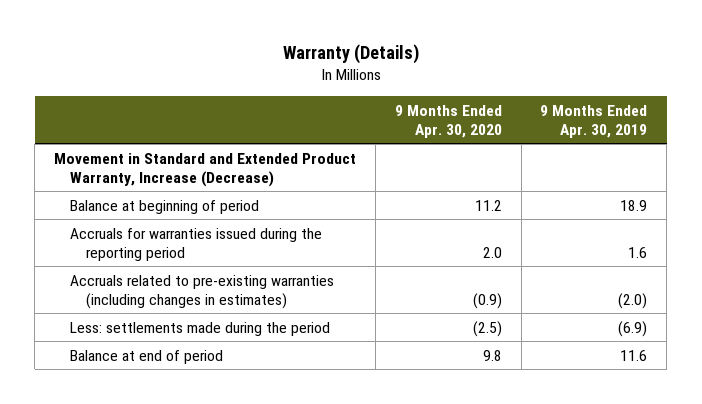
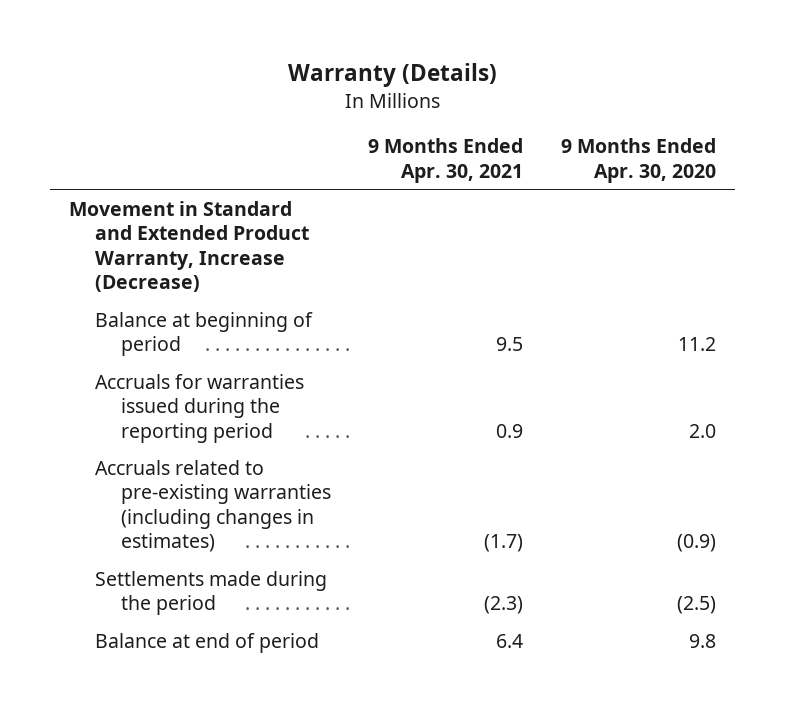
[540,104,648,138] 9 Months Ended Apr. 30, 2019 -> none
none -> [368,138,524,183] 9 Months Ended Apr. 30, 2021
[70,321,331,336] Less: settlements made during the period -> [95,570,328,616] Settlements made during the period

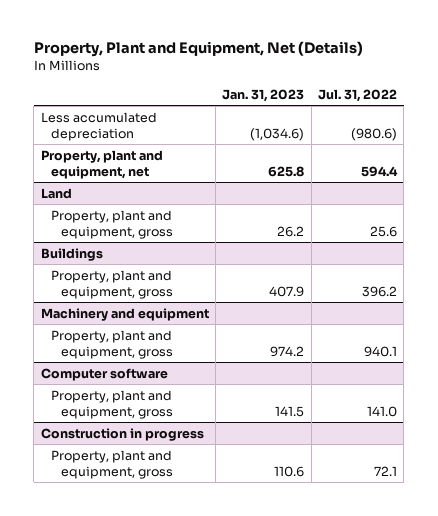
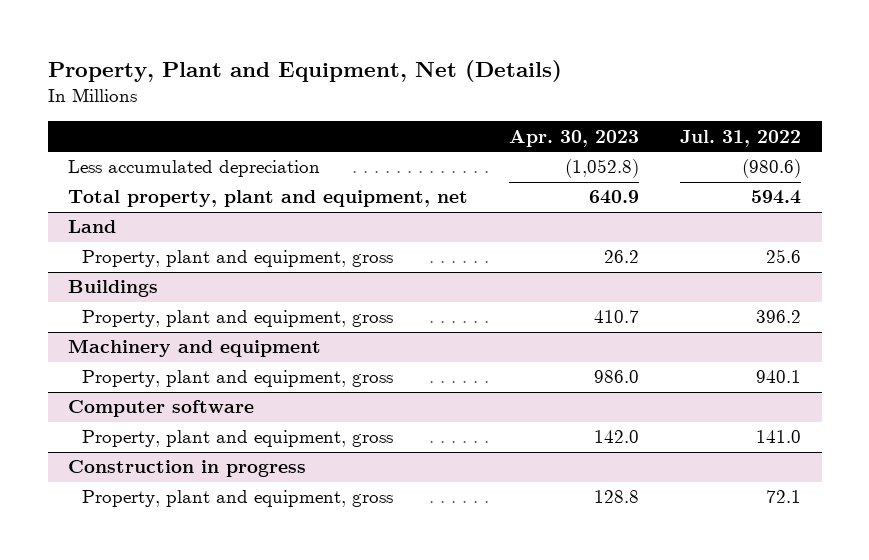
[222,88,305,102] Jan. 31, 2023 -> none
none -> [509,129,640,147] Apr. 30, 2023
[40,149,163,179] Property, plant and equipment, net -> [68,190,469,208] Total property, plant and equipment, net

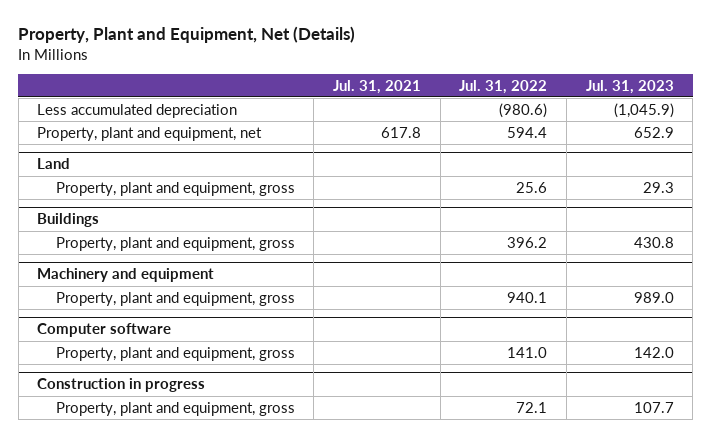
[509,129,640,147] Apr. 30, 2023 -> none
none -> [332,79,421,94] Jul. 31, 2021
none -> [585,79,674,94] Jul. 31, 2023
[68,190,469,208] Total property, plant and equipment, net -> [37,126,263,141] Property, plant and equipment, net

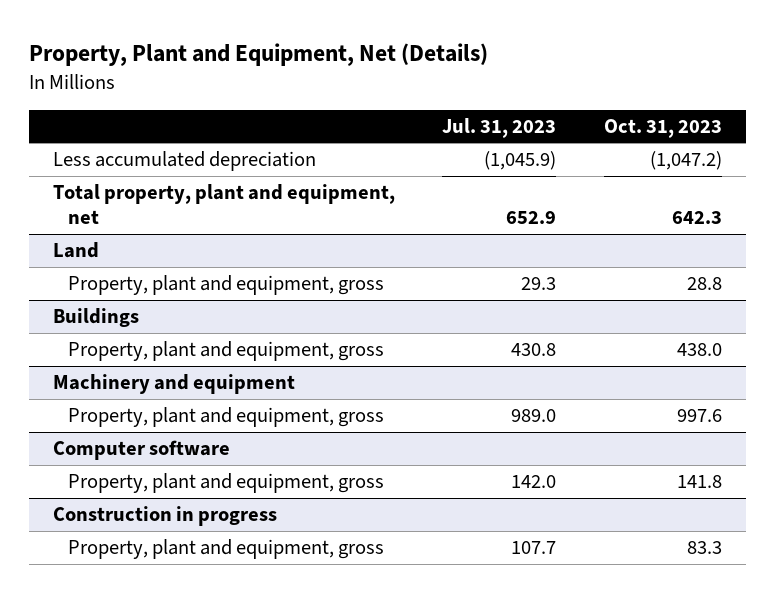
[332,79,421,94] Jul. 31, 2021 -> none
[459,79,548,94] Jul. 31, 2022 -> none
none -> [603,118,722,138] Oct. 31, 2023
[37,126,263,141] Property, plant and equipment, net -> [53,184,396,225] Total property, plant and equipment, net

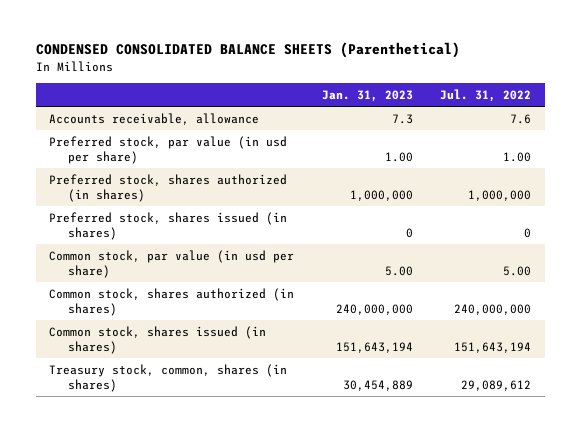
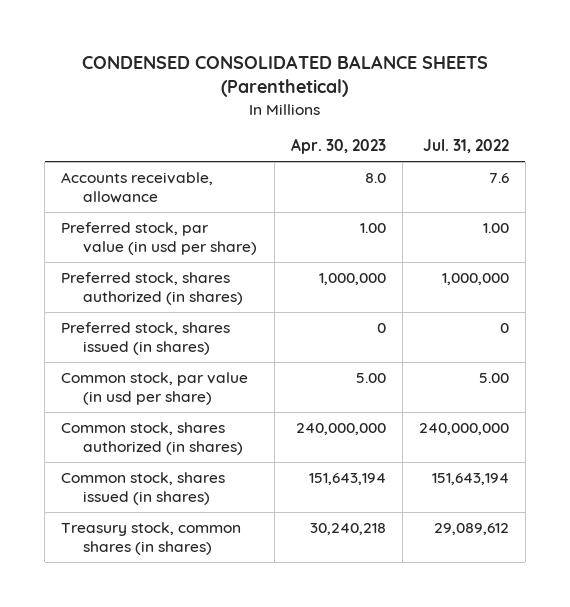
[321,89,413,102] Jan. 31, 2023 -> none
none -> [290,138,386,155] Apr. 30, 2023
[49,363,288,392] Treasury stock, common, shares (in shares) -> [61,521,242,555] Treasury stock, common shares (in shares)

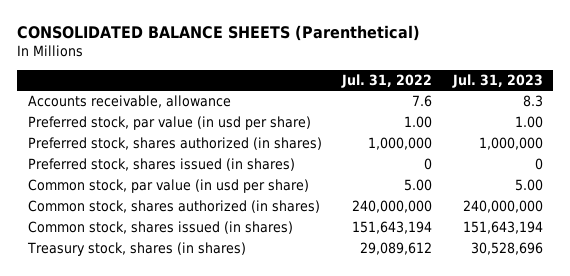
[82,54,489,98] CONDENSED CONSOLIDATED BALANCE SHEETS (Parenthetical) -> [17,25,421,42] CONSOLIDATED BALANCE SHEETS (Parenthetical)
[290,138,386,155] Apr. 30, 2023 -> none
none -> [451,74,543,89] Jul. 31, 2023
[61,521,242,555] Treasury stock, common shares (in shares) -> [26,242,246,257] Treasury stock, shares (in shares)

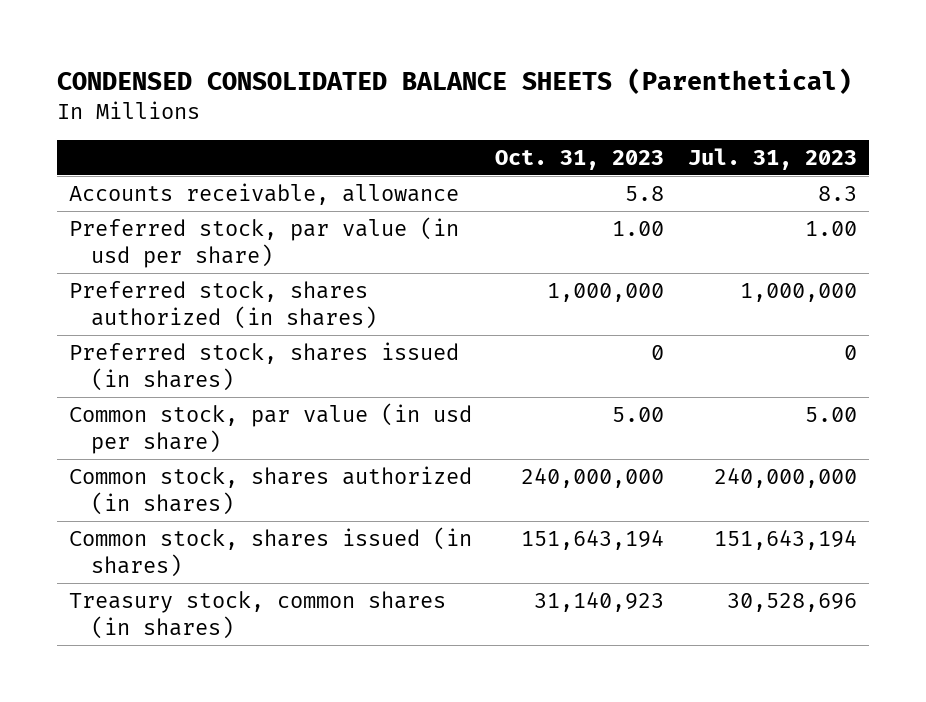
[17,25,421,42] CONSOLIDATED BALANCE SHEETS (Parenthetical) -> [56,67,852,94] CONDENSED CONSOLIDATED BALANCE SHEETS (Parenthetical)
[341,74,433,89] Jul. 31, 2022 -> none
none -> [495,149,665,170] Oct. 31, 2023
[26,242,246,257] Treasury stock, shares (in shares) -> [68,590,446,640] Treasury stock, common shares (in shares)

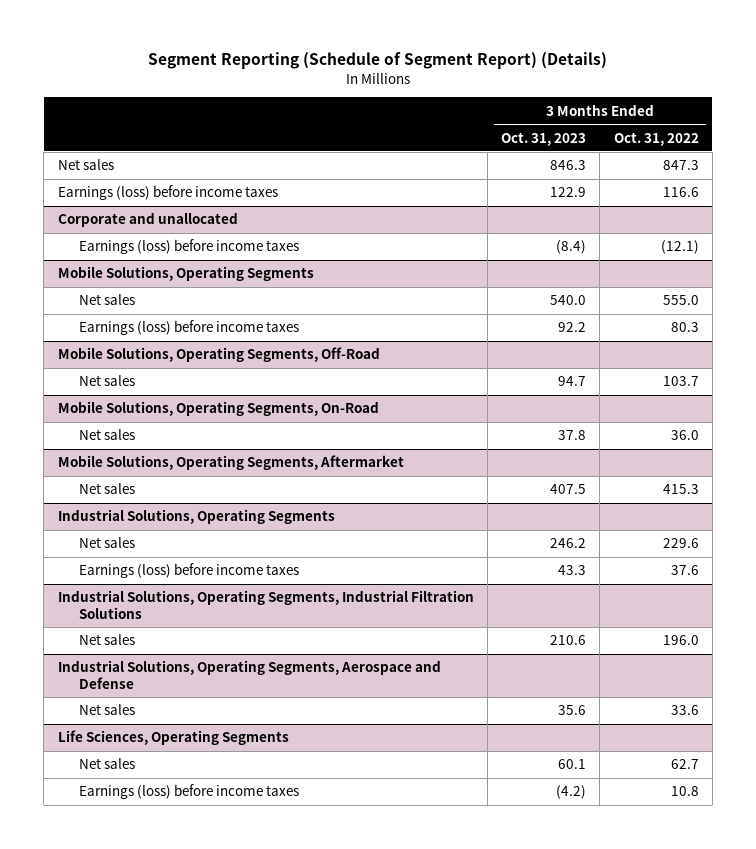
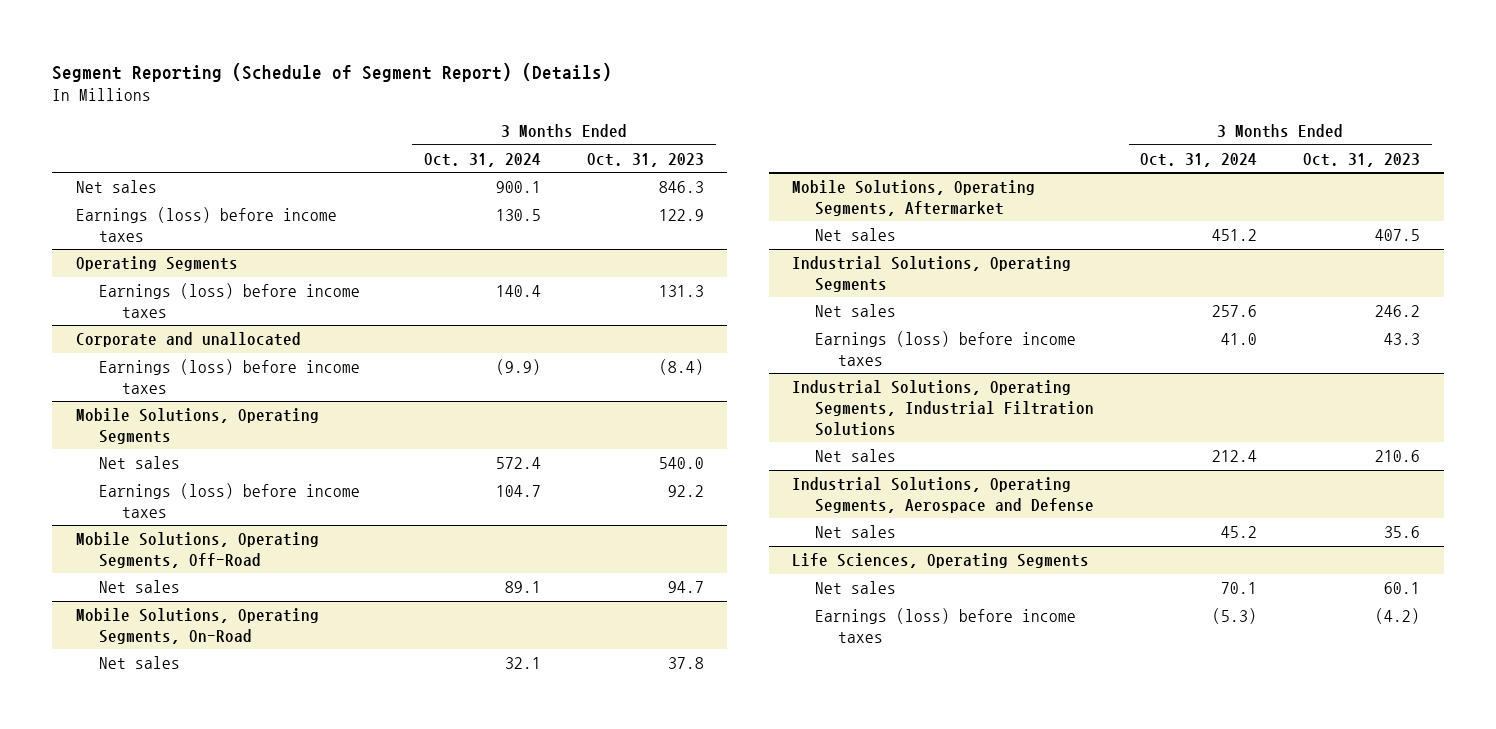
[613,131,699,146] Oct. 31, 2022 -> none
none -> [423,152,541,167] Oct. 31, 2024
none -> [75,256,238,272] Operating Segments
none -> [98,283,360,318] Earnings (loss) before income taxes

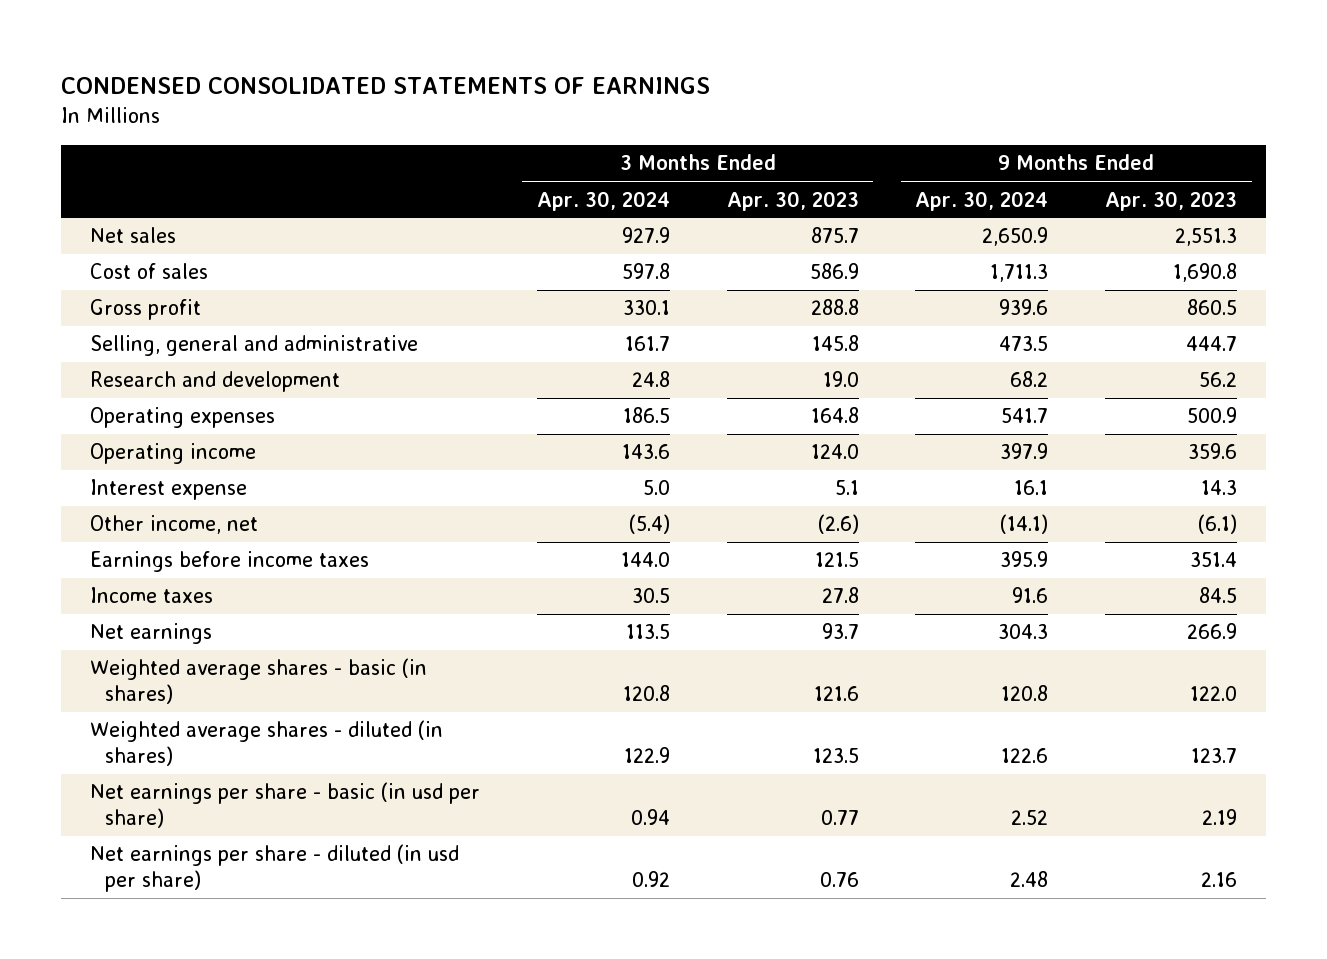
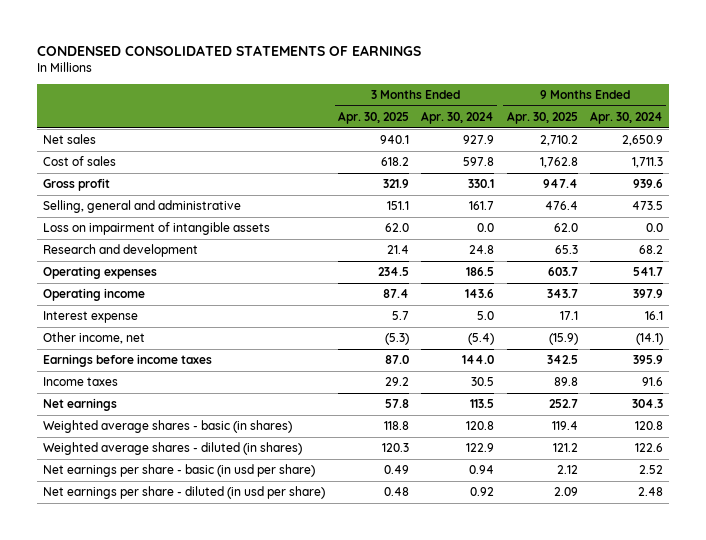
[726,190,859,211] Apr. 30, 2023 -> none
[1105,190,1238,211] Apr. 30, 2023 -> none
none -> [337,111,409,125] Apr. 30, 2025
none -> [506,111,578,125] Apr. 30, 2025
none -> [43,222,271,236] Loss on impairment of intangible assets

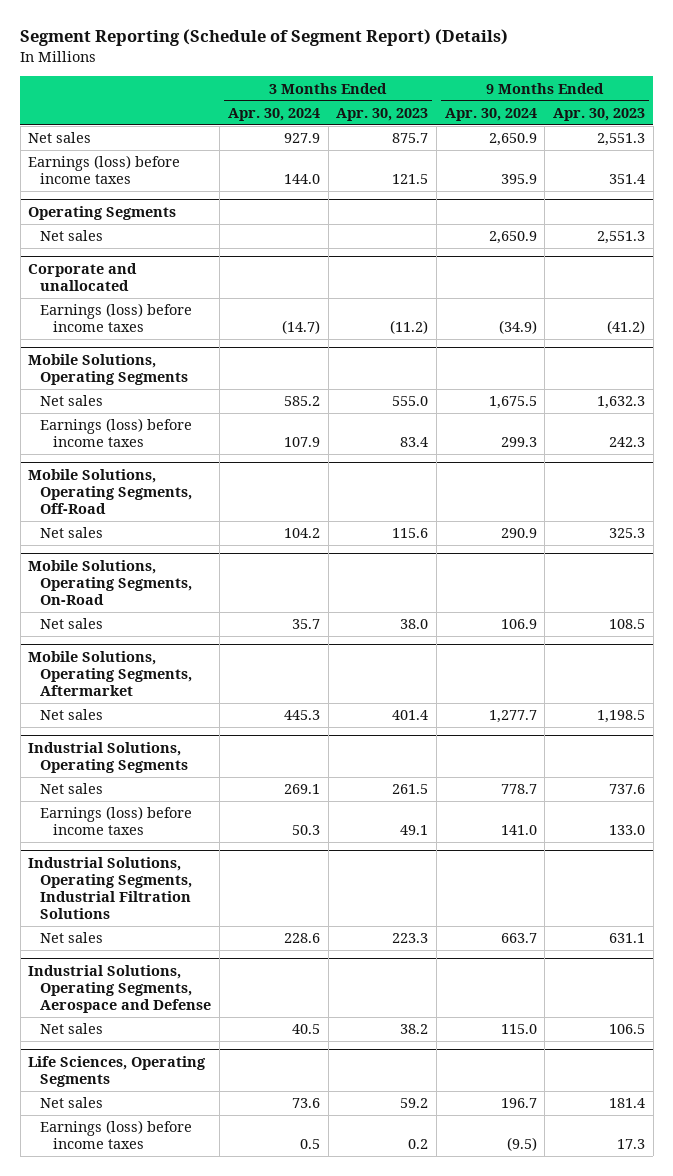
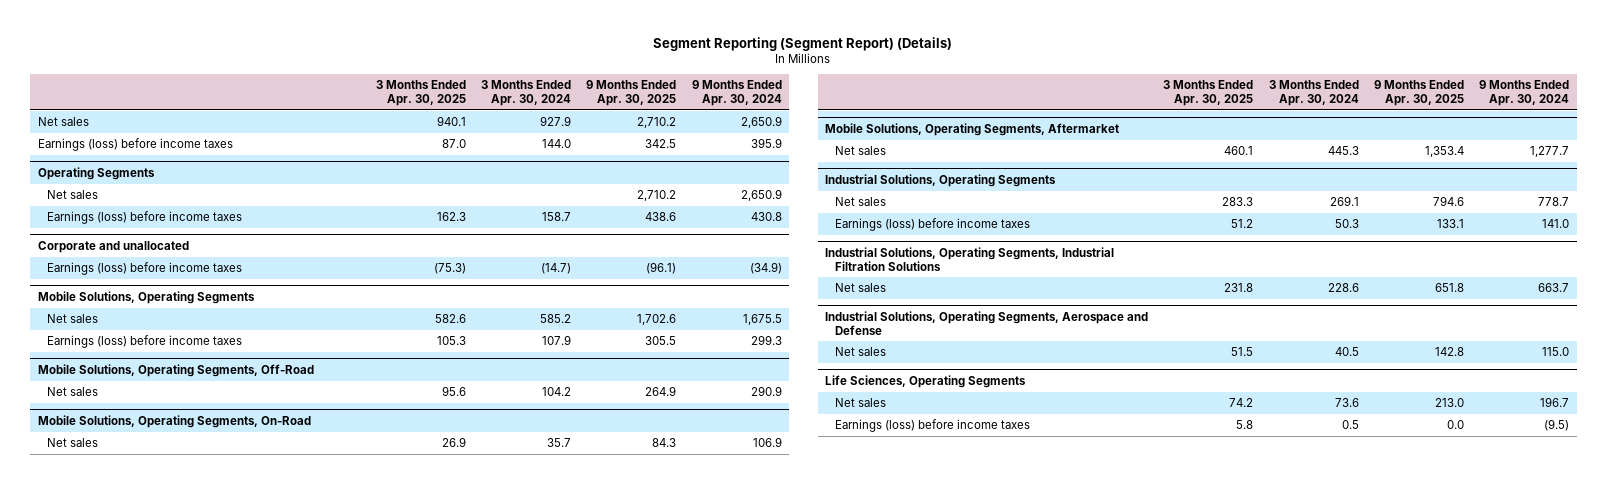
[20,29,509,47] Segment Reporting (Schedule of Segment Report) (Details) -> [653,36,953,51] Segment Reporting (Segment Report) (Details)
[336,107,429,121] Apr. 30, 2023 -> none
[553,107,646,121] Apr. 30, 2023 -> none
none -> [375,80,466,106] 3 Months Ended Apr. 30, 2025
none -> [586,80,677,106] 9 Months Ended Apr. 30, 2025
none -> [46,210,242,224] Earnings (loss) before income taxes

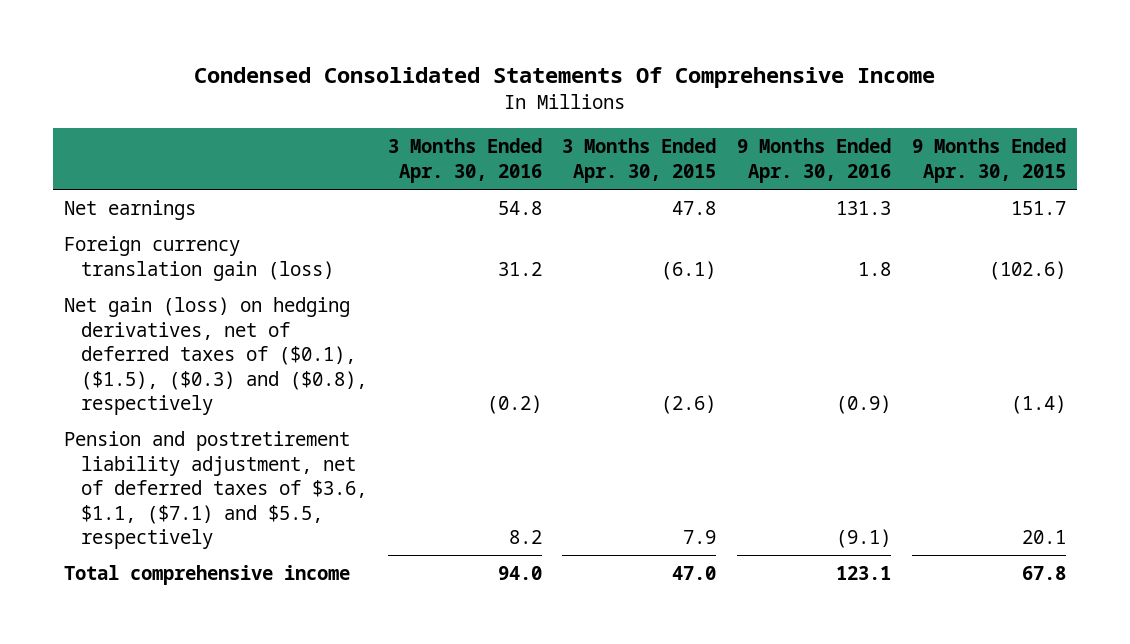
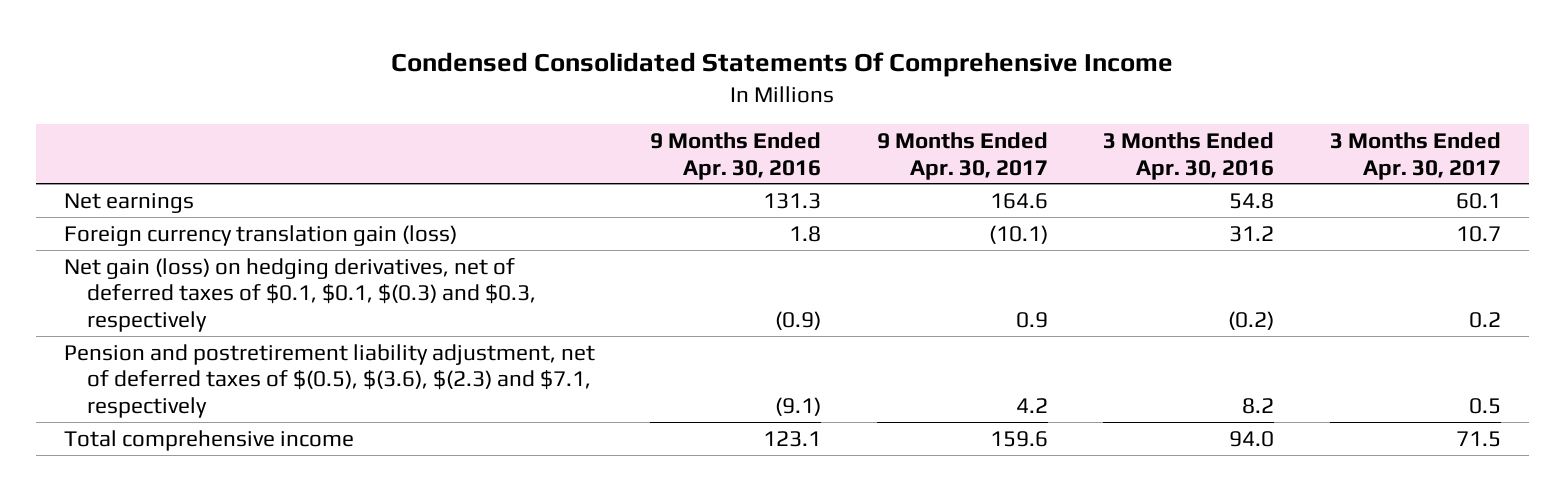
[562,138,717,183] 3 Months Ended Apr. 30, 2015 -> none
[912,138,1067,183] 9 Months Ended Apr. 30, 2015 -> none
none -> [876,131,1048,180] 9 Months Ended Apr. 30, 2017
none -> [1330,131,1502,180] 3 Months Ended Apr. 30, 2017
[63,297,367,416] Net gain (loss) on hedging derivatives, net of deferred taxes of ($0.1), ($1.5), ($0.3) and ($0.8), respectively -> [63,257,537,333] Net gain (loss) on hedging derivatives, net of deferred taxes of $0.1, $0.1, $(0.3) and $0.3, respectively
[63,431,367,550] Pension and postretirement liability adjustment, net of deferred taxes of $3.6, $1.1, ($7.1) and $5.5, respectively -> [63,343,595,419] Pension and postretirement liability adjustment, net of deferred taxes of $(0.5), $(3.6), $(2.3) and $7.1, respectively

